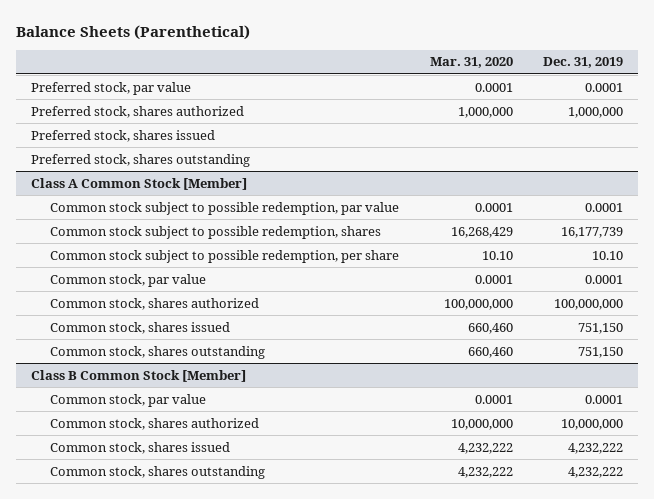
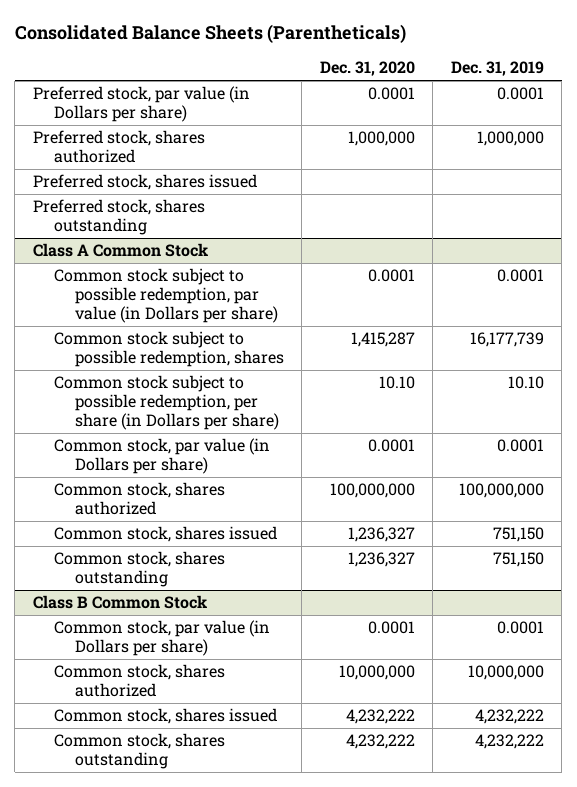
[16,24,251,40] Balance Sheets (Parenthetical) -> [14,24,406,44] Consolidated Balance Sheets (Parentheticals)
[429,57,513,69] Mar. 31, 2020 -> none
none -> [319,61,415,77] Dec. 31, 2020
[31,81,192,95] Preferred stock, par value -> [32,86,250,123] Preferred stock, par value (in Dollars per share)
[31,177,248,190] Class A Common Stock [Member] -> [32,243,208,258] Class A Common Stock
[50,201,400,215] Common stock subject to possible redemption, par value -> [53,268,278,324] Common stock subject to possible redemption, par value (in Dollars per share)
[50,249,400,263] Common stock subject to possible redemption, per share -> [53,375,279,431] Common stock subject to possible redemption, per share (in Dollars per share)
[50,273,207,287] Common stock, par value -> [53,438,270,475] Common stock, par value (in Dollars per share)
[31,369,247,382] Class B Common Stock [Member] -> [32,595,207,610] Class B Common Stock
[50,393,207,407] Common stock, par value -> [53,620,270,657] Common stock, par value (in Dollars per share)

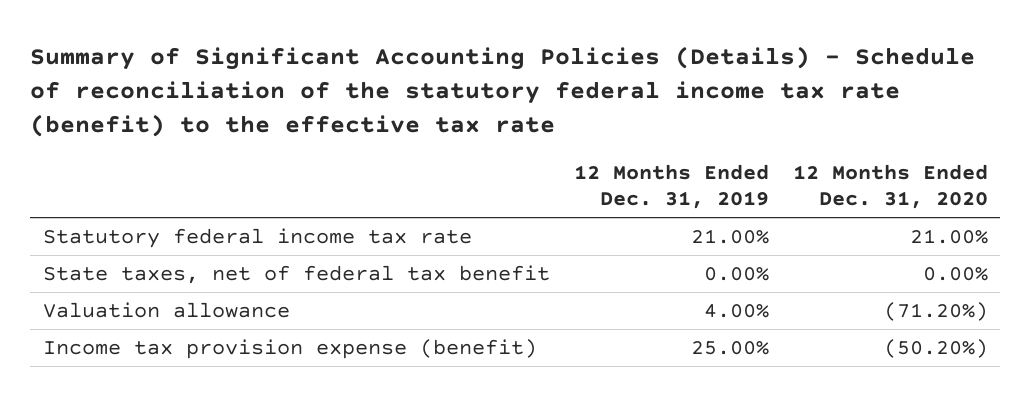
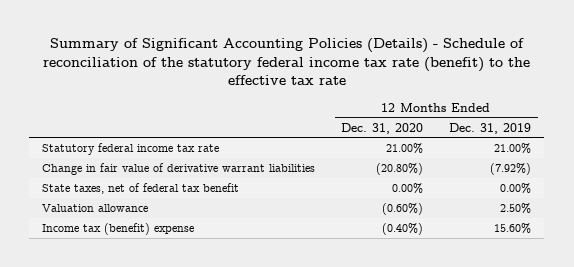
none -> [42,163,316,176] Change in fair value of derivative warrant liabilities
[703,303,769,318] 4.00% -> [500,203,532,215] 2.50%
[884,301,989,321] (71.20%) -> [382,203,424,216] (0.60%)
[42,338,537,359] Income tax provision expense (benefit) -> [42,223,195,236] Income tax (benefit) expense
[690,340,769,355] 25.00% -> [494,223,532,235] 15.60%
[884,338,989,358] (50.20%) -> [382,223,424,236] (0.40%)

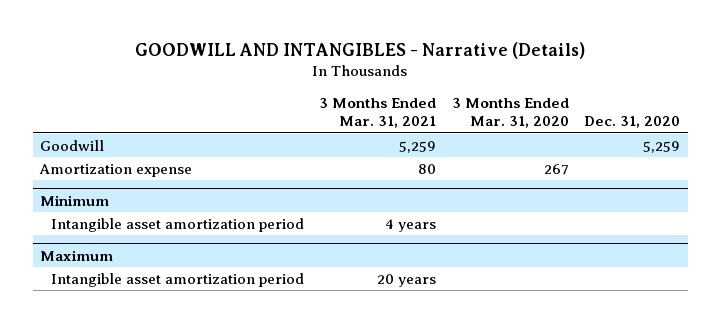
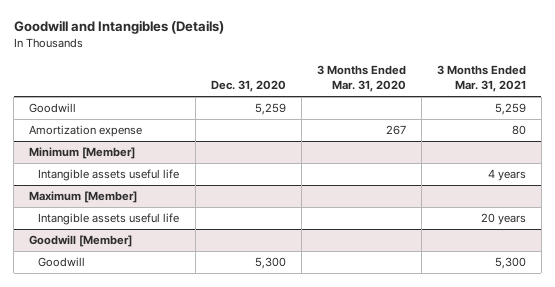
[135,41,586,59] GOODWILL AND INTANGIBLES - Narrative (Details) -> [13,20,224,35] Goodwill and Intangibles (Details)
[50,217,304,232] Intangible asset amortization period -> none
[50,272,304,287] Intangible asset amortization period -> none
[40,194,110,206] Minimum -> [29,147,136,160] Minimum [Member]
none -> [38,169,180,182] Intangible assets useful life
[40,249,114,261] Maximum -> [29,191,138,204] Maximum [Member]
none -> [38,213,180,226] Intangible assets useful life
none -> [29,235,133,248] Goodwill [Member]
none -> [38,257,86,268] Goodwill

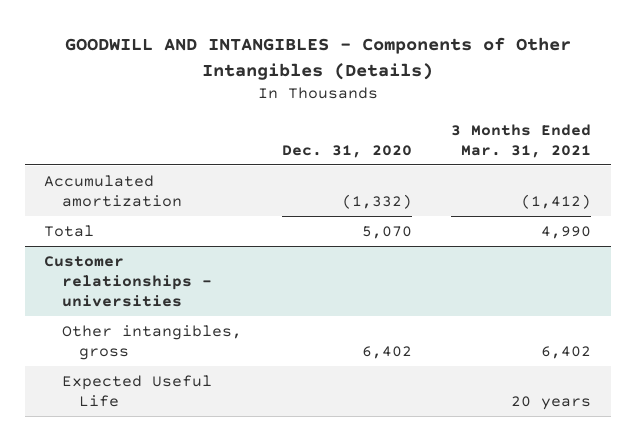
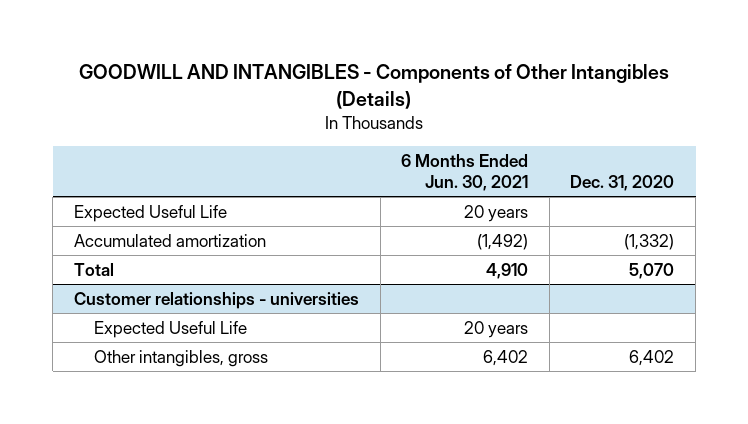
[451,123,592,158] 3 Months Ended Mar. 31, 2021 -> none
none -> [401,154,529,191] 6 Months Ended Jun. 30, 2021
none -> [73,204,227,222] Expected Useful Life
[61,324,242,360] Other intangibles, gross -> [94,349,269,367] Other intangibles, gross

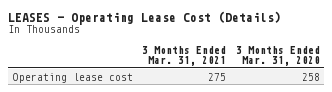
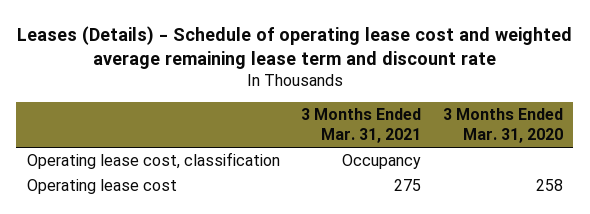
[7,10,281,25] LEASES - Operating Lease Cost (Details) -> [16,25,572,70] Leases (Details) - Schedule of operating lease cost and weighted average remaining lease term and discount rate
none -> [26,152,280,170] Operating lease cost, classification

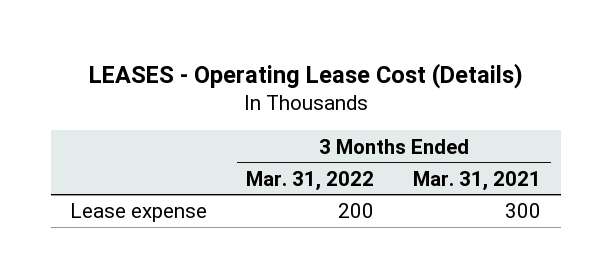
[16,25,572,70] Leases (Details) - Schedule of operating lease cost and weighted average remaining lease term and discount rate -> [88,62,523,89] LEASES - Operating Lease Cost (Details)
[442,108,563,143] 3 Months Ended Mar. 31, 2020 -> none
none -> [246,170,375,191] Mar. 31, 2022
[26,152,280,170] Operating lease cost, classification -> none
[26,179,177,195] Operating lease cost -> [70,203,208,223] Lease expense
[394,179,422,192] 275 -> [505,203,542,219] 300

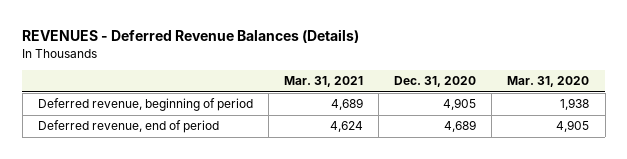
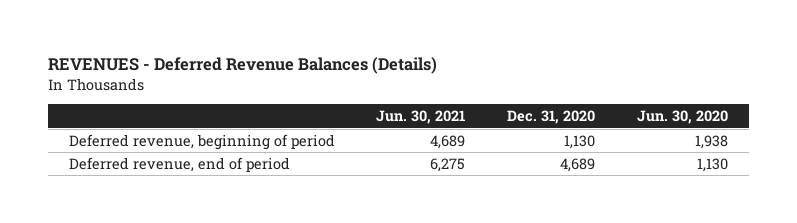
[284,76,364,88] Mar. 31, 2021 -> none
[507,76,590,88] Mar. 31, 2020 -> none
none -> [376,110,466,125] Jun. 30, 2021
none -> [636,110,728,125] Jun. 30, 2020
[443,98,477,111] 4,905 -> [564,134,596,149] 1,130

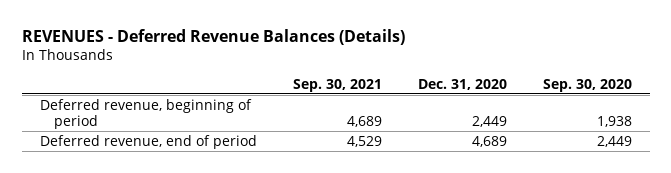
[376,110,466,125] Jun. 30, 2021 -> none
[636,110,728,125] Jun. 30, 2020 -> none
none -> [292,78,382,92] Sep. 30, 2021
none -> [542,78,632,92] Sep. 30, 2020
[564,134,596,149] 1,130 -> [471,115,507,127] 2,449

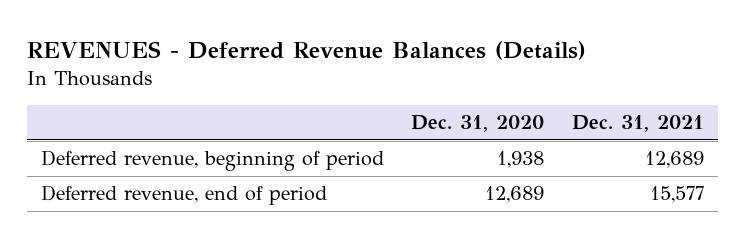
[292,78,382,92] Sep. 30, 2021 -> none
[542,78,632,92] Sep. 30, 2020 -> none
none -> [571,115,704,133] Dec. 31, 2021
[471,115,507,127] 2,449 -> [497,151,545,169] 1,938
[471,135,507,147] 4,689 -> [485,186,545,204] 12,689

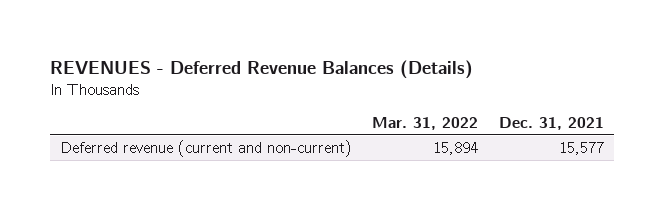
[411,115,545,133] Dec. 31, 2020 -> none
none -> [372,117,479,131] Mar. 31, 2022
[40,185,327,206] Deferred revenue, end of period -> none
[40,150,384,172] Deferred revenue, beginning of period -> [59,140,352,158] Deferred revenue (current and non-current)
[644,151,704,169] 12,689 -> [558,142,604,156] 15,577

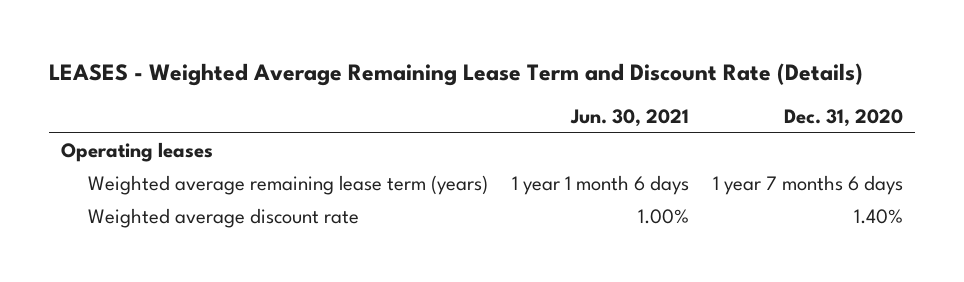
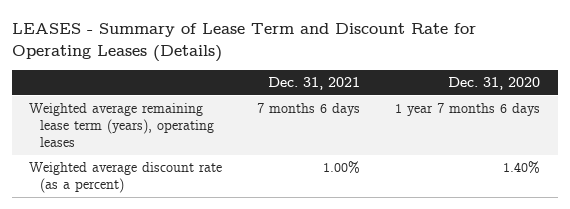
[48,63,863,87] LEASES - Weighted Average Remaining Lease Term and Discount Rate (Details) -> [11,22,476,62] LEASES - Summary of Lease Term and Discount Rate for Operating Leases (Details)
[569,109,689,128] Jun. 30, 2021 -> none
none -> [268,77,361,91] Dec. 31, 2021
[60,141,213,162] Operating leases -> none
[87,174,488,195] Weighted average remaining lease term (years) -> [29,103,214,148] Weighted average remaining lease term (years), operating leases
[87,207,359,228] Weighted average discount rate -> [29,162,223,194] Weighted average discount rate (as a percent)

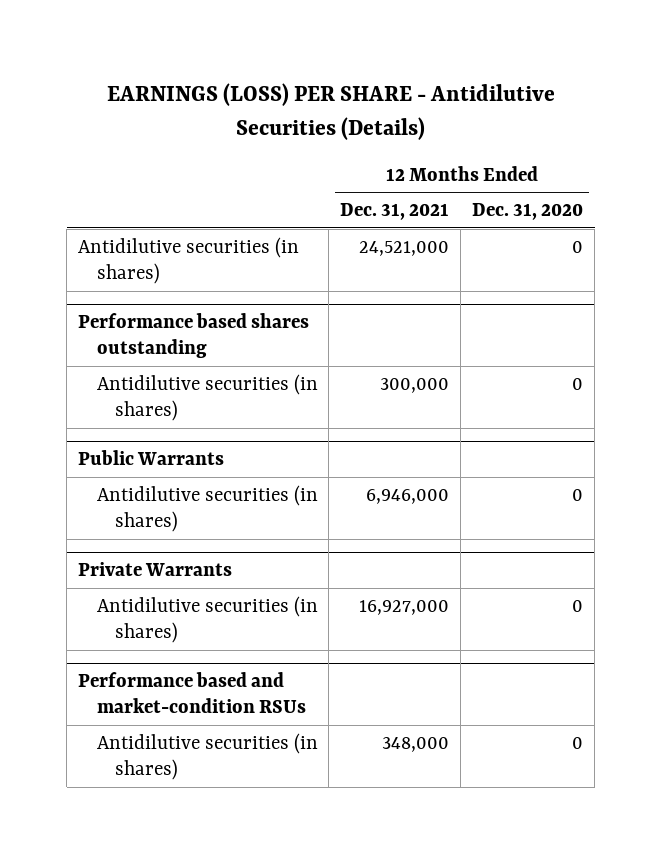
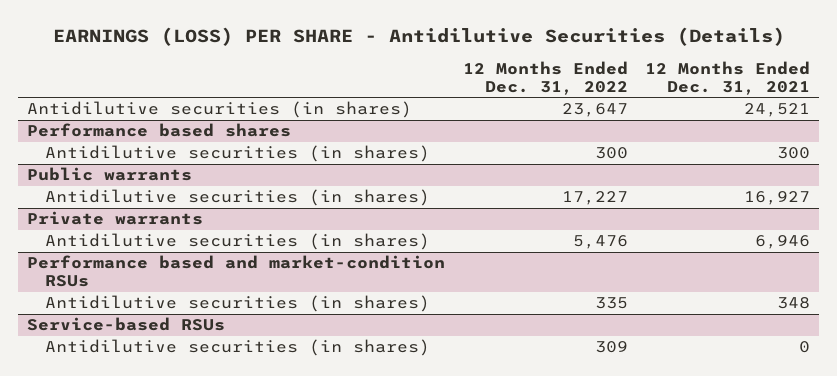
[472,203,584,221] Dec. 31, 2020 -> none
none -> [462,60,628,95] 12 Months Ended Dec. 31, 2022
[359,241,450,257] 24,521,000 -> [744,103,811,118] 24,521
[78,313,310,359] Performance based shares outstanding -> [26,123,291,138] Performance based shares
[380,378,450,394] 300,000 -> [777,147,811,160] 300
[78,450,225,466] Public Warrants -> [26,167,192,182] Public warrants
[366,489,450,505] 6,946,000 -> [744,191,811,206] 16,927
[78,562,233,577] Private Warrants -> [26,211,203,226] Private warrants
[359,600,450,616] 16,927,000 -> [755,235,811,250] 6,946
[382,737,450,753] 348,000 -> [777,297,811,310] 348
none -> [26,317,225,332] Service-based RSUs
none -> [44,339,430,357] Antidilutive securities (in shares)

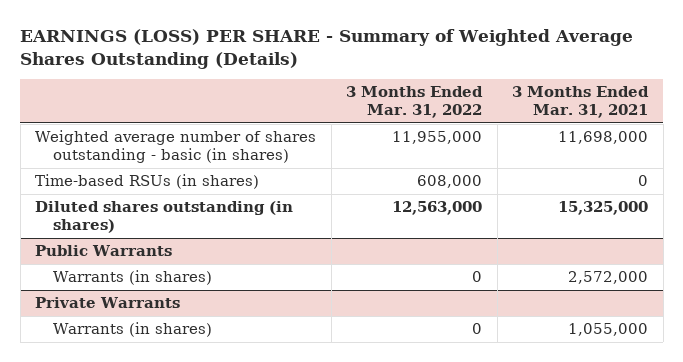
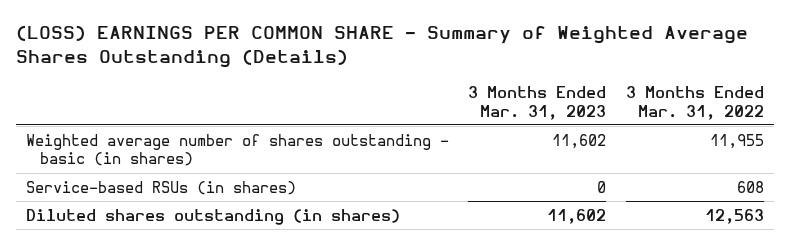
[20,29,634,69] EARNINGS (LOSS) PER SHARE - Summary of Weighted Average Shares Outstanding (Details) -> [15,25,748,69] (LOSS) EARNINGS PER COMMON SHARE - Summary of Weighted Average Shares Outstanding (Details)
[512,86,650,119] 3 Months Ended Mar. 31, 2021 -> none
none -> [468,86,607,120] 3 Months Ended Mar. 31, 2023
[35,245,173,257] Public Warrants -> none
[53,270,213,286] Warrants (in shares) -> none
[35,297,181,309] Private Warrants -> none
[53,322,213,338] Warrants (in shares) -> none
[392,131,483,145] 11,955,000 -> [710,133,765,149] 11,955
[35,174,260,190] Time-based RSUs (in shares) -> [25,180,296,195] Service-based RSUs (in shares)
[417,175,483,189] 608,000 -> [737,180,765,193] 608
[392,201,483,216] 12,563,000 -> [705,208,765,224] 12,563

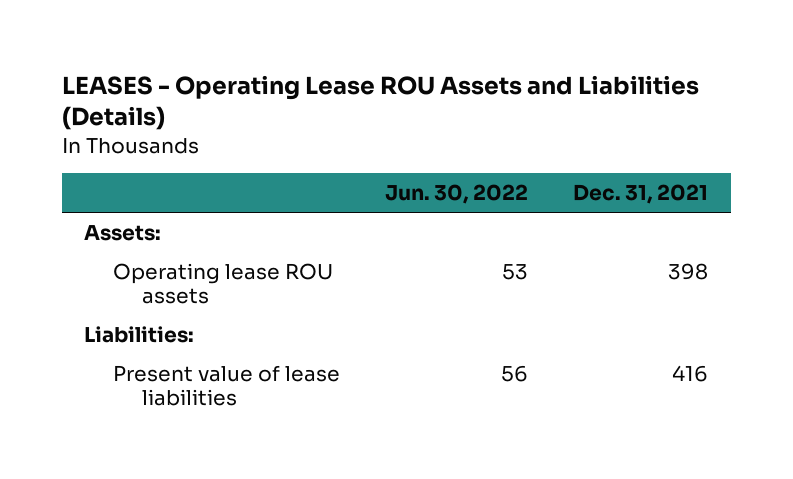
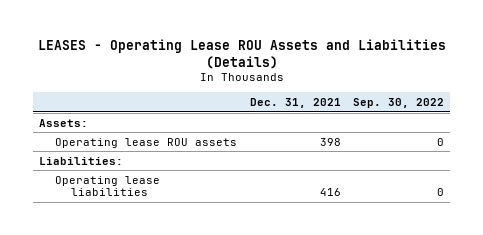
[385,184,529,205] Jun. 30, 2022 -> none
none -> [353,98,445,109] Sep. 30, 2022
[113,364,341,407] Present value of lease liabilities -> [55,175,161,197] Operating lease liabilities

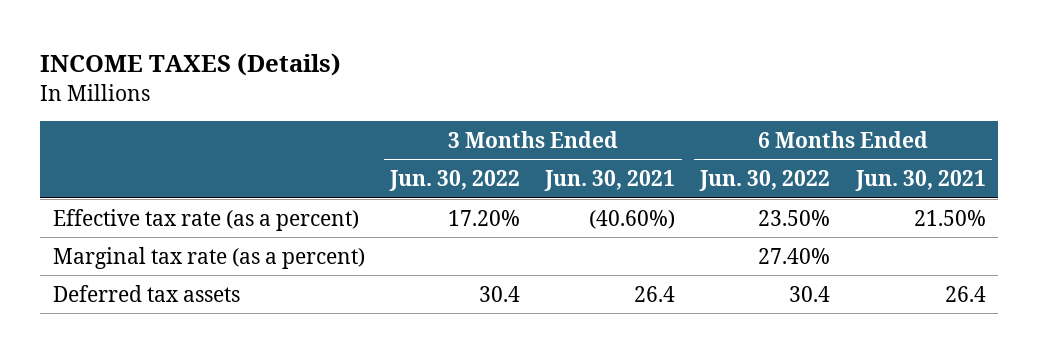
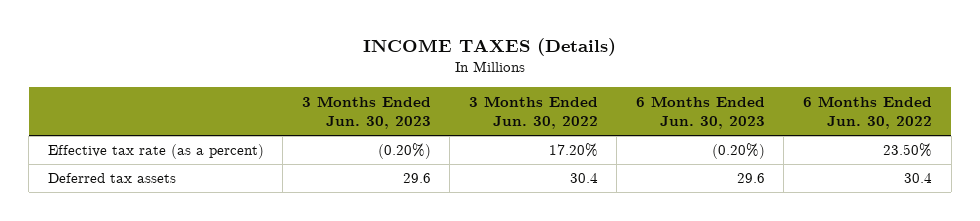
[544,170,676,192] Jun. 30, 2021 -> none
[854,170,986,192] Jun. 30, 2021 -> none
none -> [301,95,431,130] 3 Months Ended Jun. 30, 2023
none -> [635,95,765,130] 6 Months Ended Jun. 30, 2023
[52,246,365,269] Marginal tax rate (as a percent) -> none

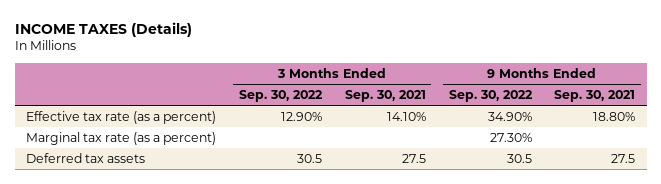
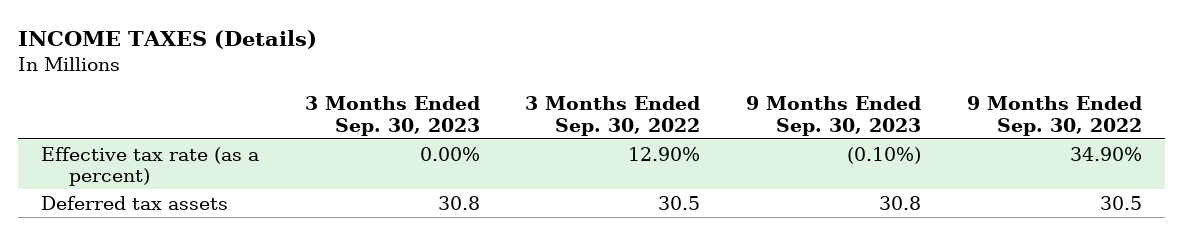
[344,90,426,103] Sep. 30, 2021 -> none
[554,90,636,103] Sep. 30, 2021 -> none
none -> [304,96,480,136] 3 Months Ended Sep. 30, 2023
none -> [746,96,922,136] 9 Months Ended Sep. 30, 2023
[26,131,217,145] Marginal tax rate (as a percent) -> none

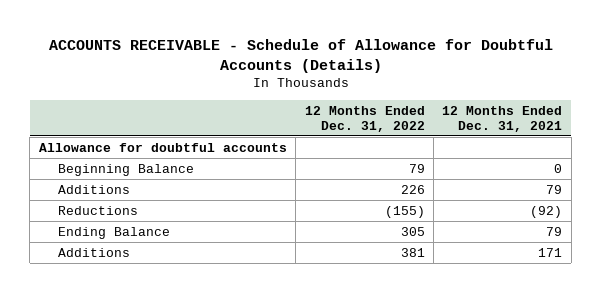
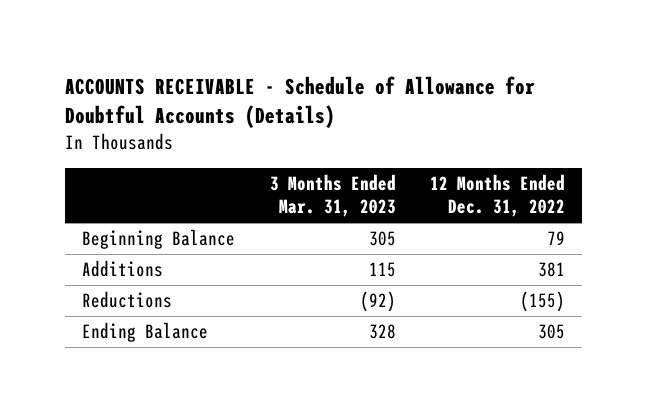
[442,105,563,132] 12 Months Ended Dec. 31, 2021 -> none
none -> [269,173,396,218] 3 Months Ended Mar. 31, 2023
[38,142,287,152] Allowance for doubtful accounts -> none
[57,184,130,194] Additions -> none
[57,247,130,257] Additions -> [82,260,164,278] Additions

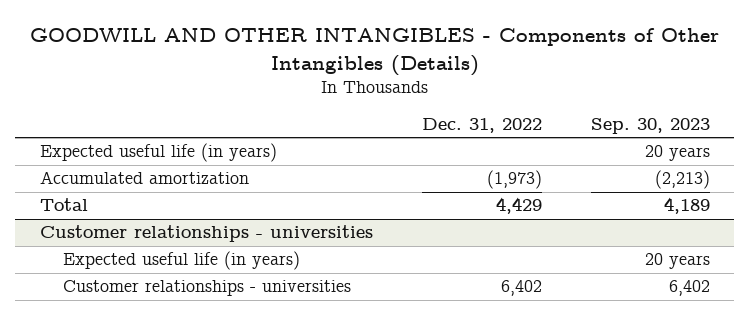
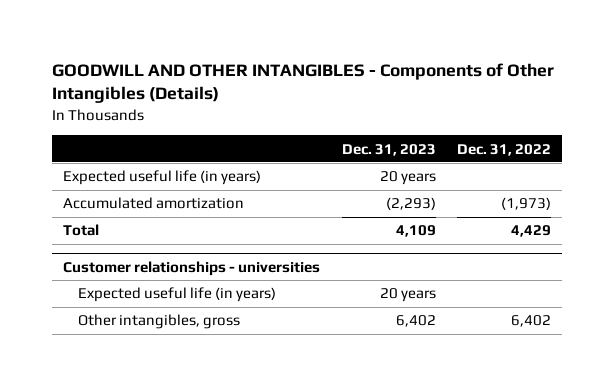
[590,117,710,134] Sep. 30, 2023 -> none
none -> [341,143,436,156] Dec. 31, 2023
[62,280,351,297] Customer relationships - universities -> [77,314,240,330] Other intangibles, gross

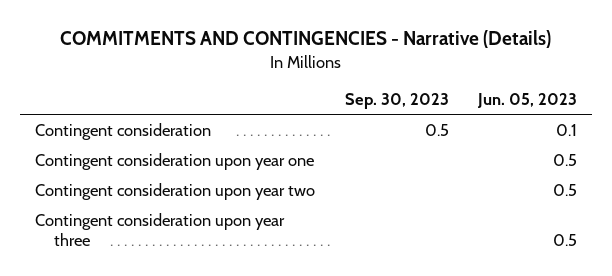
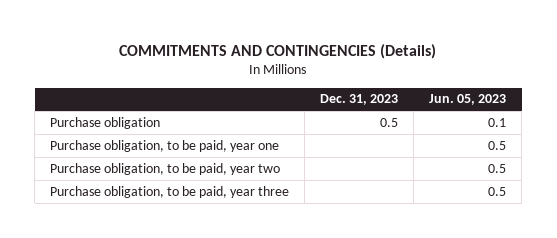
[60,30,552,49] COMMITMENTS AND CONTINGENCIES - Narrative (Details) -> [119,43,437,59] COMMITMENTS AND CONTINGENCIES (Details)
[344,92,449,109] Sep. 30, 2023 -> none
none -> [320,94,399,106] Dec. 31, 2023
[34,122,211,140] Contingent consideration -> [50,116,161,129] Purchase obligation
[34,152,314,170] Contingent consideration upon year one -> [50,139,280,152] Purchase obligation, to be paid, year one
[34,182,315,200] Contingent consideration upon year two -> [50,162,281,175] Purchase obligation, to be paid, year two
[34,212,285,247] Contingent consideration upon year three -> [50,185,290,198] Purchase obligation, to be paid, year three

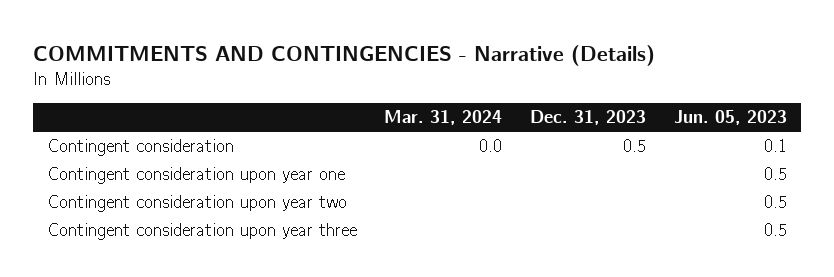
[119,43,437,59] COMMITMENTS AND CONTINGENCIES (Details) -> [32,44,655,66] COMMITMENTS AND CONTINGENCIES - Narrative (Details)
none -> [384,110,503,126] Mar. 31, 2024
[50,116,161,129] Purchase obligation -> [46,139,234,157] Contingent consideration
[50,139,280,152] Purchase obligation, to be paid, year one -> [46,167,345,185] Contingent consideration upon year one
[50,162,281,175] Purchase obligation, to be paid, year two -> [46,195,347,213] Contingent consideration upon year two
[50,185,290,198] Purchase obligation, to be paid, year three -> [46,223,357,241] Contingent consideration upon year three

